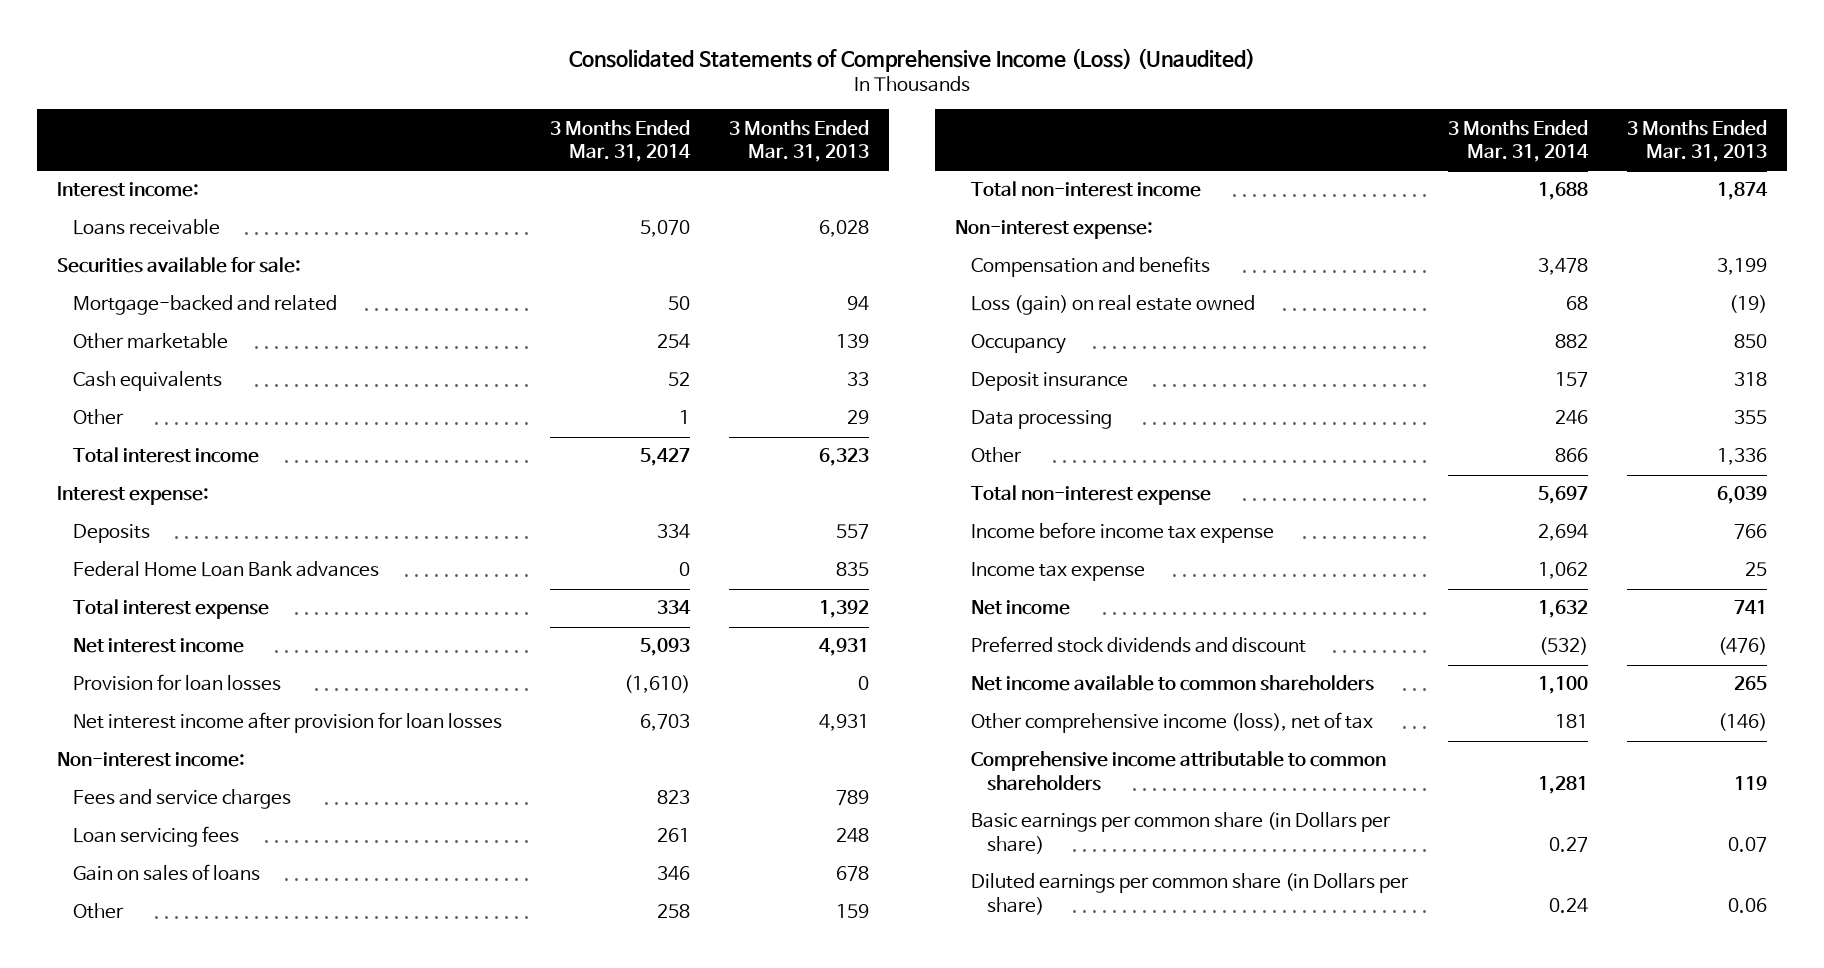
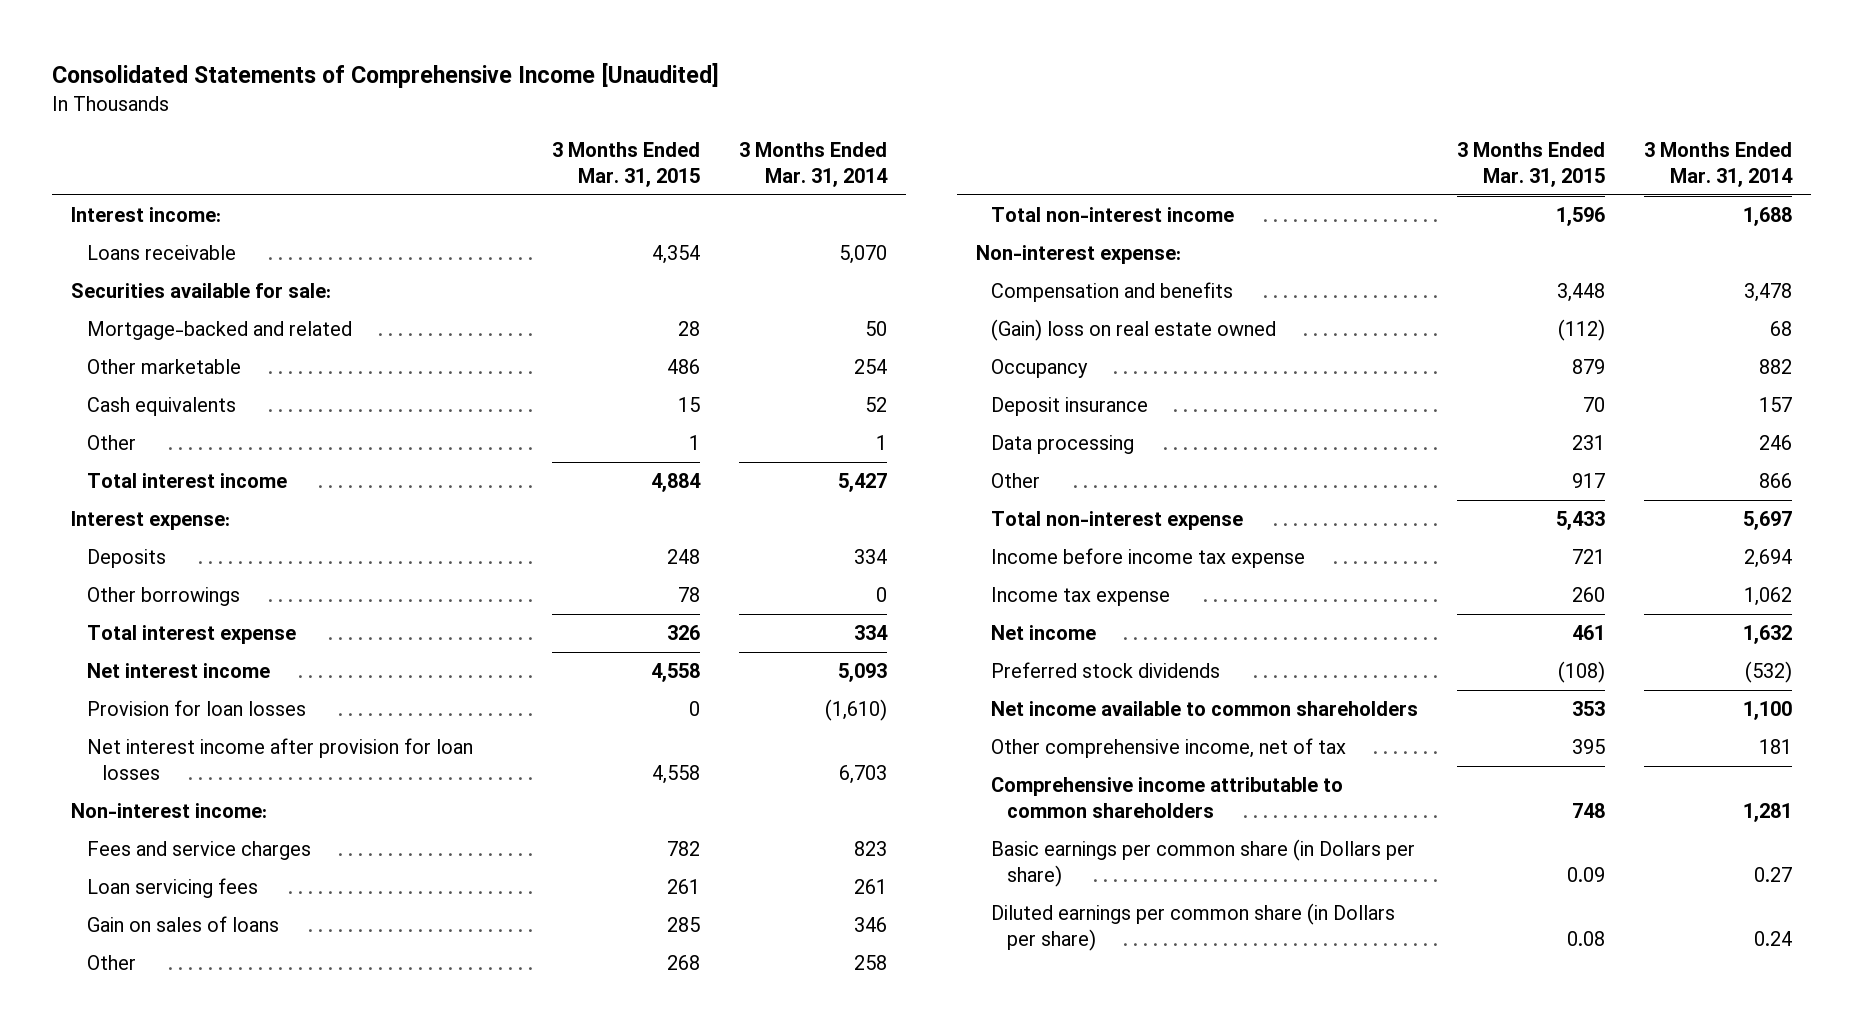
[569,47,1256,72] Consolidated Statements of Comprehensive Income (Loss) (Unaudited) -> [52,63,720,89] Consolidated Statements of Comprehensive Income [Unaudited]
[729,119,870,162] 3 Months Ended Mar. 31, 2013 -> none
none -> [552,142,701,187] 3 Months Ended Mar. 31, 2015
[72,561,379,578] Federal Home Loan Bank advances -> none
none -> [86,587,240,607] Other borrowings
[970,295,1255,316] Loss (gain) on real estate owned -> [991,319,1277,342] (Gain) loss on real estate owned
[970,636,1306,654] Preferred stock dividends and discount -> [991,662,1221,679] Preferred stock dividends
[970,712,1373,734] Other comprehensive income (loss), net of tax -> [991,738,1347,759] Other comprehensive income, net of tax

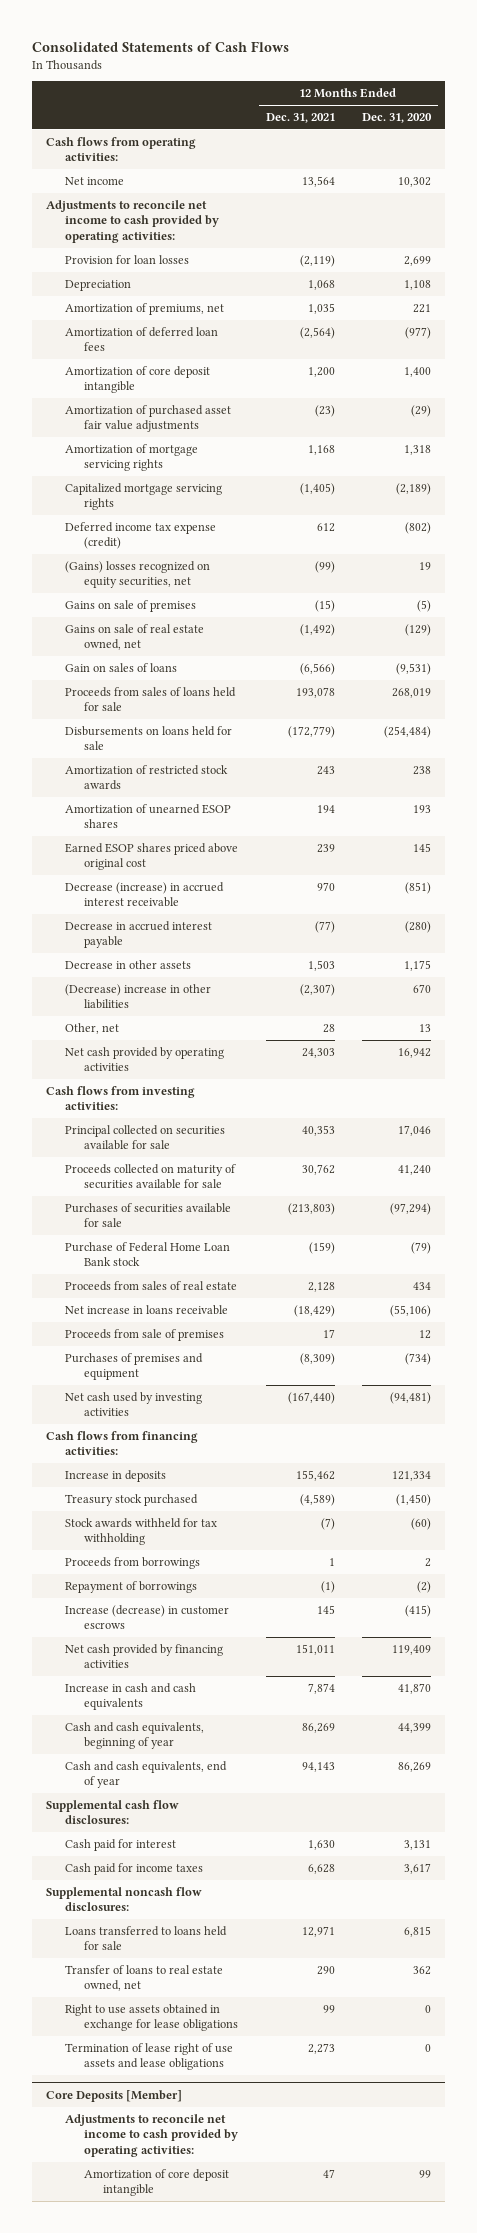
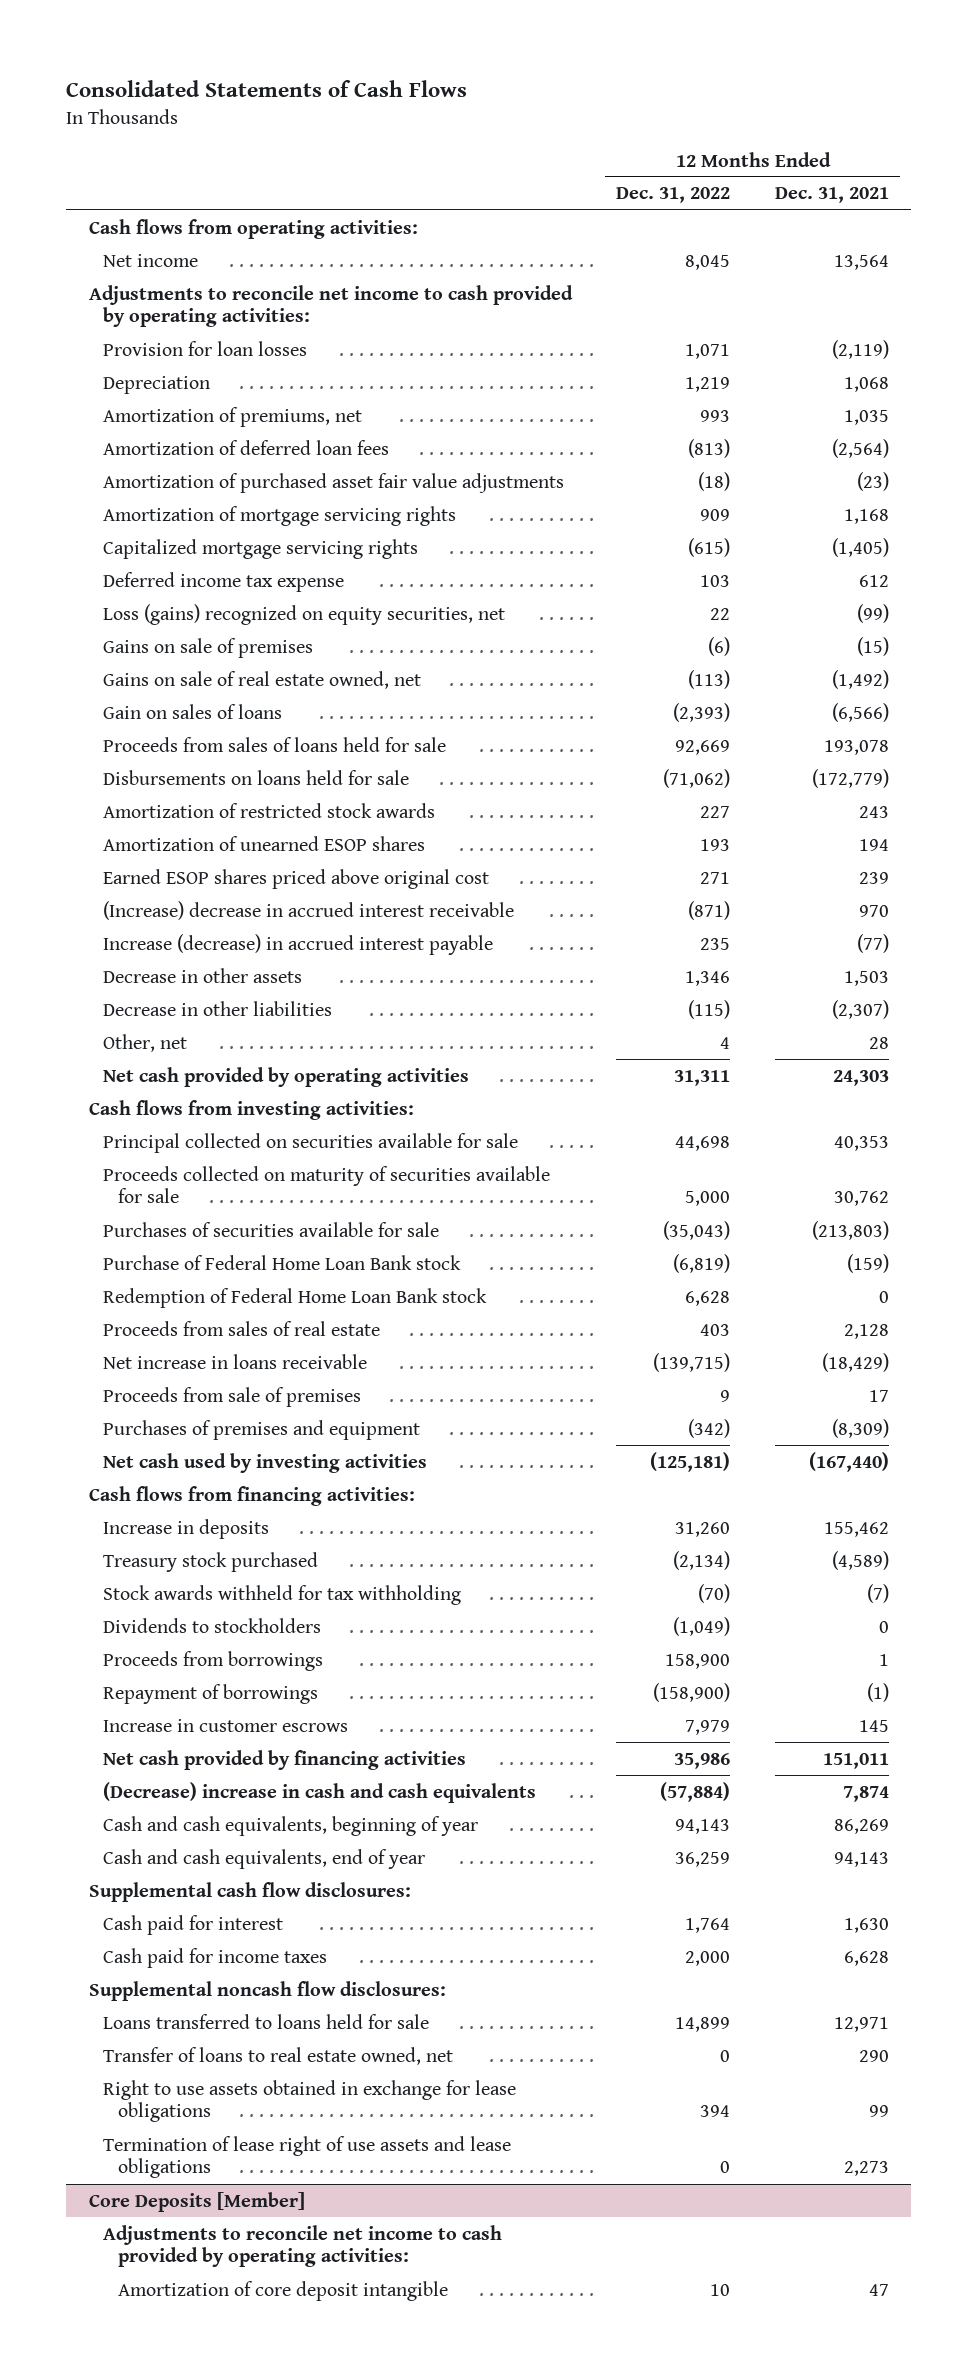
[362,113,433,124] Dec. 31, 2020 -> none
none -> [616,187,731,204] Dec. 31, 2022
[65,366,211,394] Amortization of core deposit intangible -> none
[65,522,217,550] Deferred income tax expense (credit) -> [103,571,345,592] Deferred income tax expense
[65,561,211,589] (Gains) losses recognized on equity securities, net -> [103,603,506,625] Loss (gains) recognized on equity securities, net
[65,882,225,908] Decrease (increase) in accrued interest receivable -> [103,900,515,920] (Increase) decrease in accrued interest receivable
[65,921,213,949] Decrease in accrued interest payable -> [103,933,494,955] Increase (decrease) in accrued interest payable
[65,984,212,1010] (Decrease) increase in other liabilities -> [103,1000,333,1016] Decrease in other liabilities
none -> [103,1287,488,1308] Redemption of Federal Home Loan Bank stock
none -> [103,1617,322,1633] Dividends to stockholders
[65,1605,230,1630] Increase (decrease) in customer escrows -> [103,1718,349,1732] Increase in customer escrows
[65,1683,197,1711] Increase in cash and cash equivalents -> [103,1781,537,1803] (Decrease) increase in cash and cash equivalents

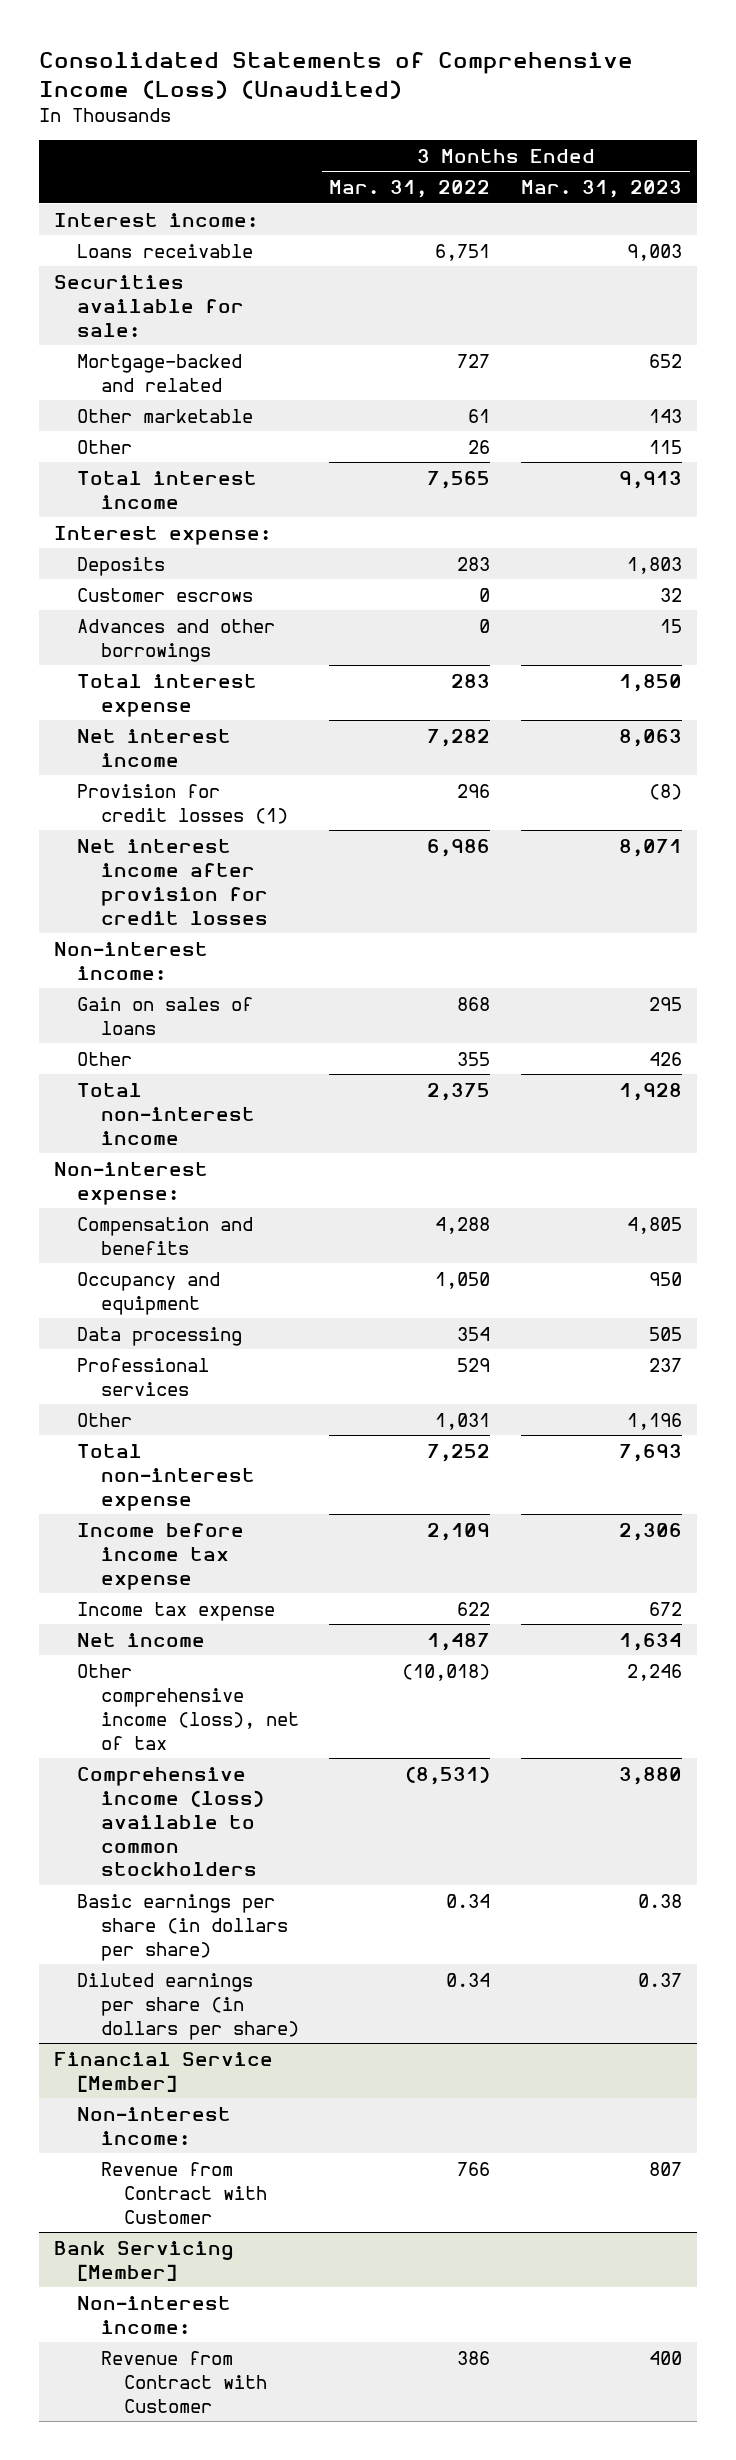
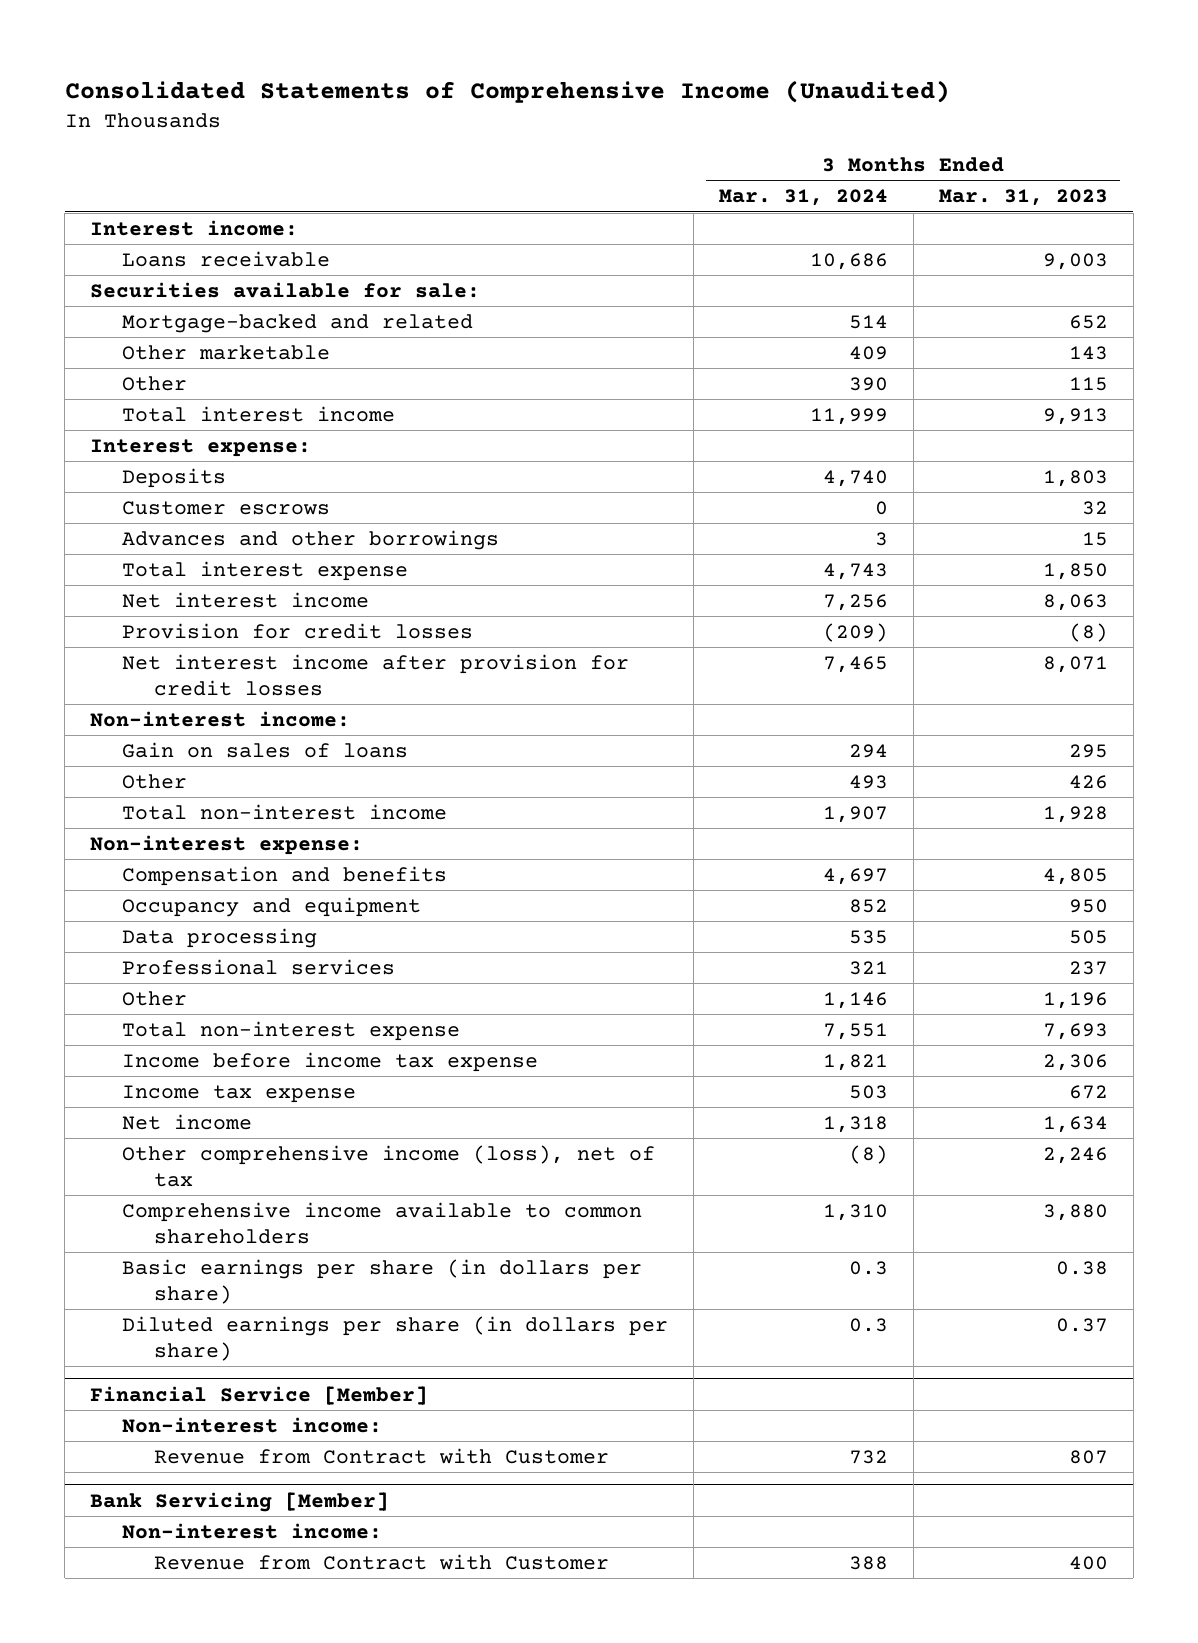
[38,51,633,99] Consolidated Statements of Comprehensive Income (Loss) (Unaudited) -> [64,80,950,104] Consolidated Statements of Comprehensive Income (Unaudited)
[329,180,491,199] Mar. 31, 2022 -> none
none -> [718,189,888,207] Mar. 31, 2024
[77,783,288,824] Provision for credit losses (1) -> [122,622,474,639] Provision for credit losses
[77,1766,264,1877] Comprehensive income (loss) available to common stockholders -> [122,1201,643,1244] Comprehensive income available to common shareholders

